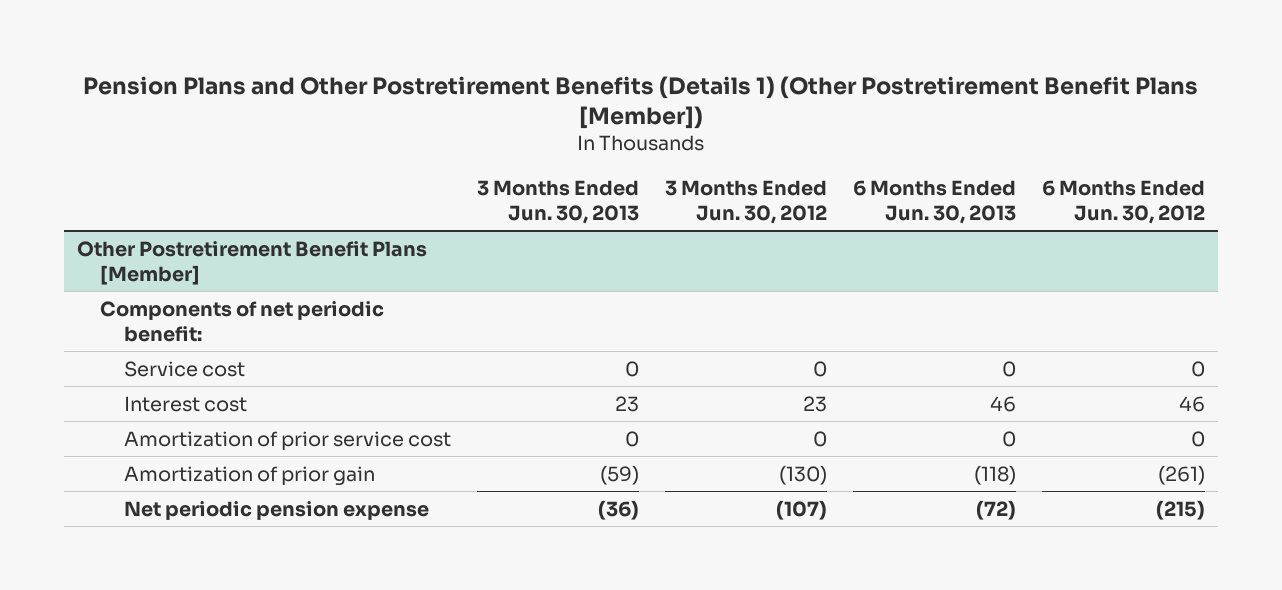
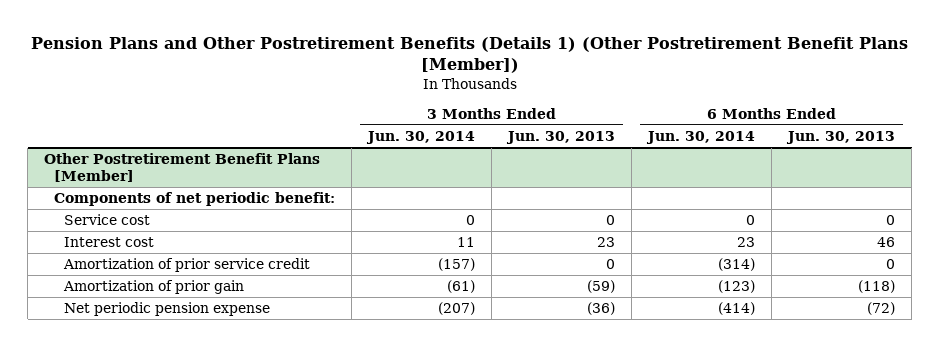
[664,179,827,224] 3 Months Ended Jun. 30, 2012 -> none
[1041,179,1205,224] 6 Months Ended Jun. 30, 2012 -> none
none -> [366,130,476,144] Jun. 30, 2014
none -> [646,130,756,144] Jun. 30, 2014
[124,430,452,450] Amortization of prior service cost -> [63,258,311,273] Amortization of prior service credit

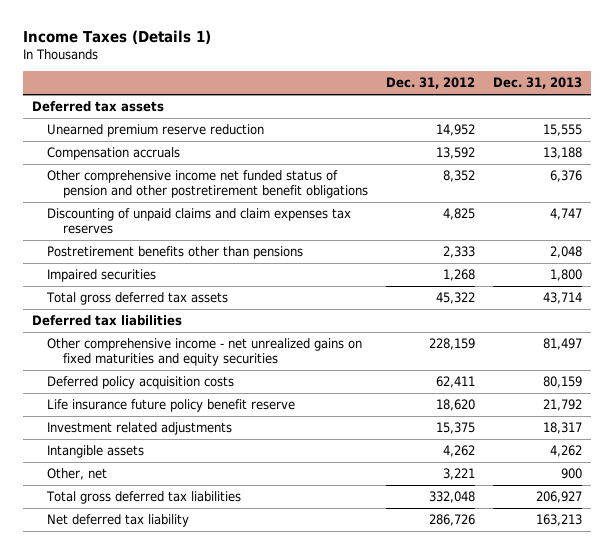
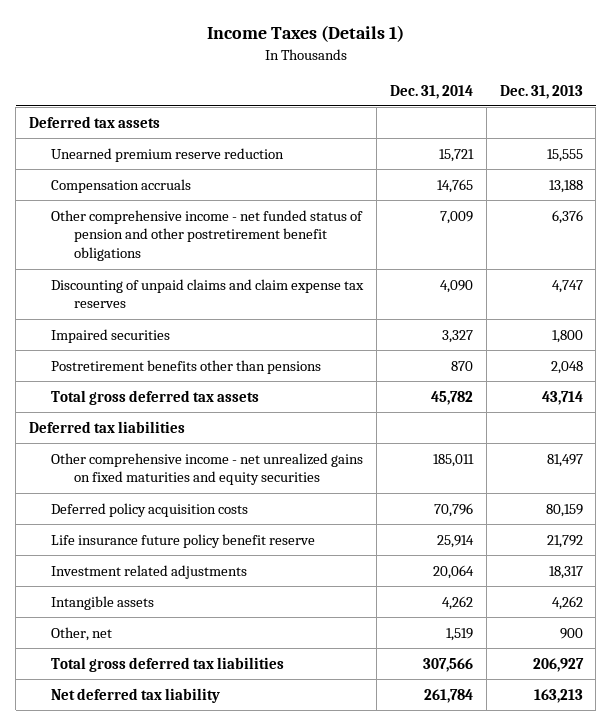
[385,77,475,90] Dec. 31, 2012 -> none
none -> [389,84,473,99] Dec. 31, 2014
[47,170,368,199] Other comprehensive income net funded status of pension and other postretirement benefit obligations -> [51,209,364,262] Other comprehensive income - net funded status of pension and other postretirement benefit obligations
[47,208,352,235] Discounting of unpaid claims and claim expenses tax reserves -> [51,278,365,309] Discounting of unpaid claims and claim expense tax reserves
[47,246,304,260] Postretirement benefits other than pensions -> [51,359,322,374] Postretirement benefits other than pensions

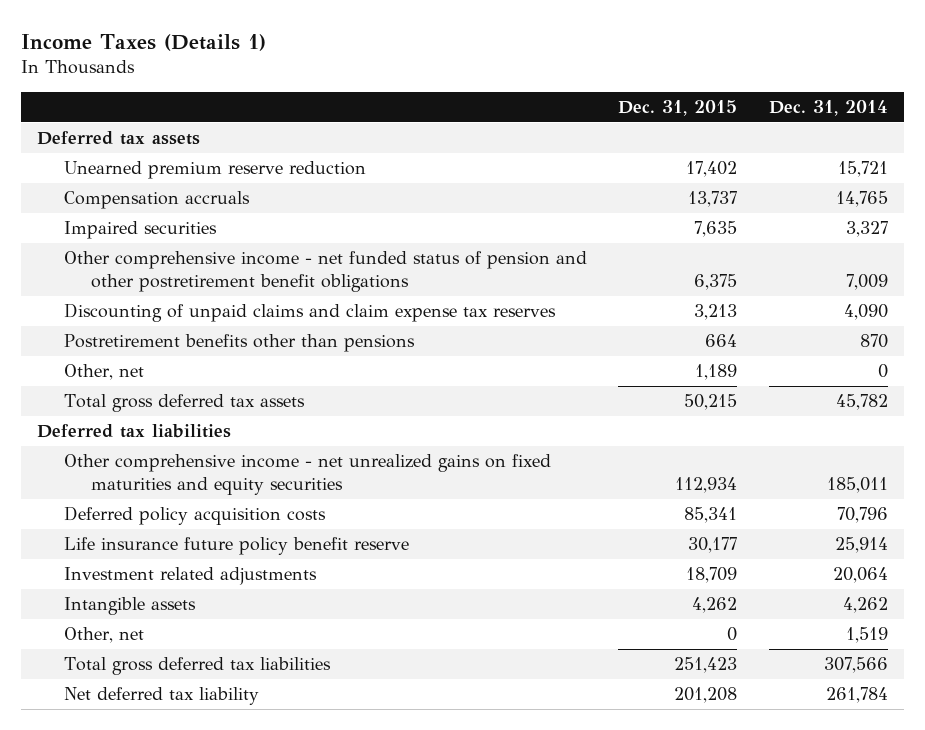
[499,84,583,99] Dec. 31, 2013 -> none
none -> [618,99,738,116] Dec. 31, 2015
[51,328,171,343] Impaired securities -> [63,221,217,240] Impaired securities
none -> [63,364,144,381] Other, net

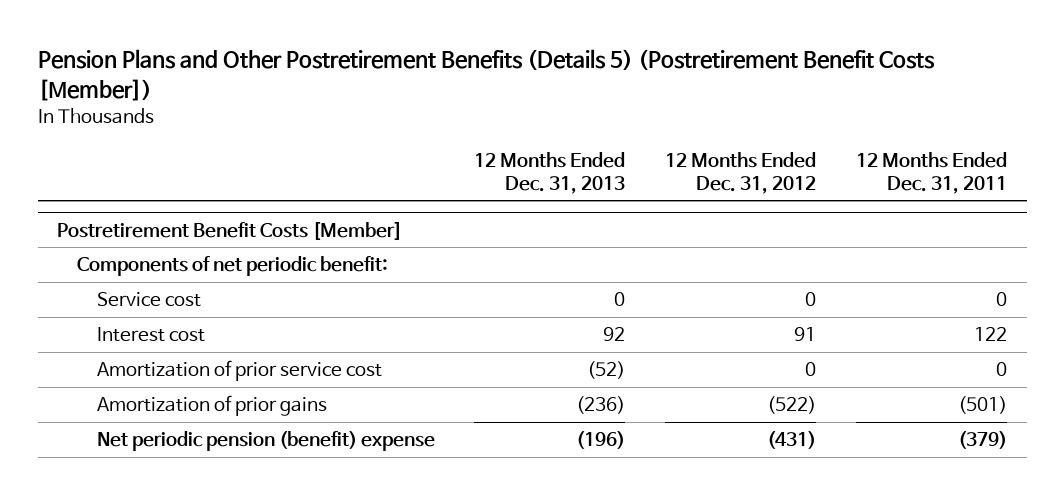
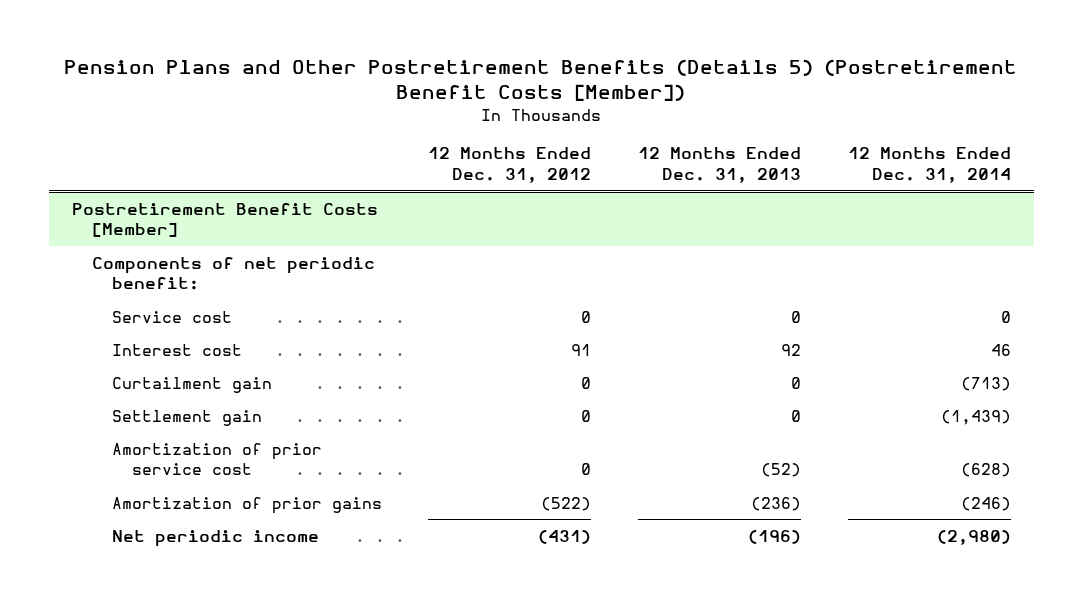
[855,151,1007,194] 12 Months Ended Dec. 31, 2011 -> none
none -> [847,147,1011,184] 12 Months Ended Dec. 31, 2014
none -> [111,376,272,393] Curtailment gain
none -> [111,409,262,426] Settlement gain
[96,431,435,452] Net periodic pension (benefit) expense -> [111,529,319,547] Net periodic income

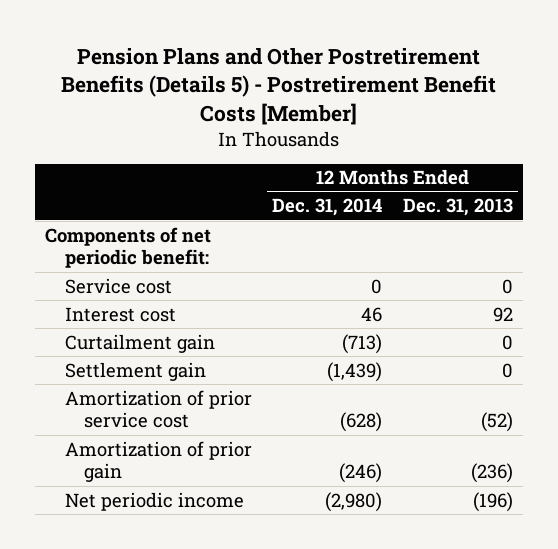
[64,58,1018,101] Pension Plans and Other Postretirement Benefits (Details 5) (Postretirement Benefit Costs [Member]) -> [61,47,497,125] Pension Plans and Other Postretirement Benefits (Details 5) - Postretirement Benefit Costs [Member]
[428,147,592,184] 12 Months Ended Dec. 31, 2012 -> none
[71,202,378,238] Postretirement Benefit Costs [Member] -> none
[111,496,382,514] Amortization of prior gains -> [64,440,252,483] Amortization of prior gain

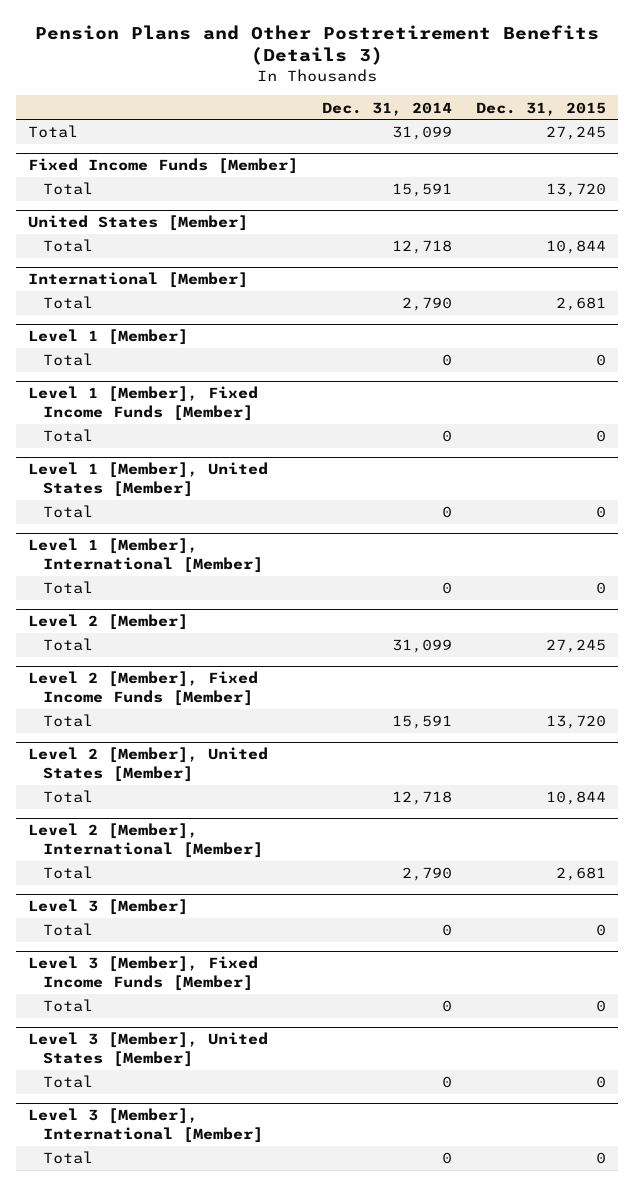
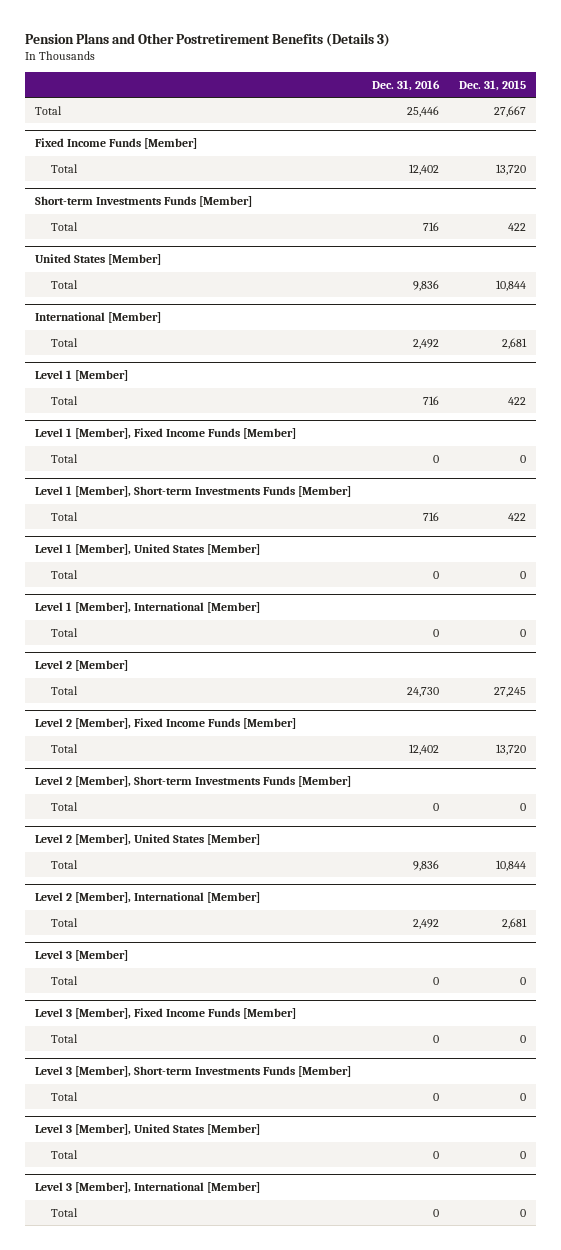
[321,101,452,116] Dec. 31, 2014 -> none
none -> [371,79,440,91] Dec. 31, 2016
[546,126,607,141] 27,245 -> [494,105,527,117] 27,667
none -> [35,196,253,208] Short-term Investments Funds [Member]
none -> [50,221,78,231] Total
[596,354,607,367] 0 -> [508,396,527,405] 422
none -> [35,486,352,498] Level 1 [Member], Short-term Investments Funds [Member]
none -> [50,511,78,521] Total
none -> [35,776,352,788] Level 2 [Member], Short-term Investments Funds [Member]
none -> [50,801,78,811] Total
none -> [35,1066,352,1078] Level 3 [Member], Short-term Investments Funds [Member]
none -> [50,1091,78,1101] Total

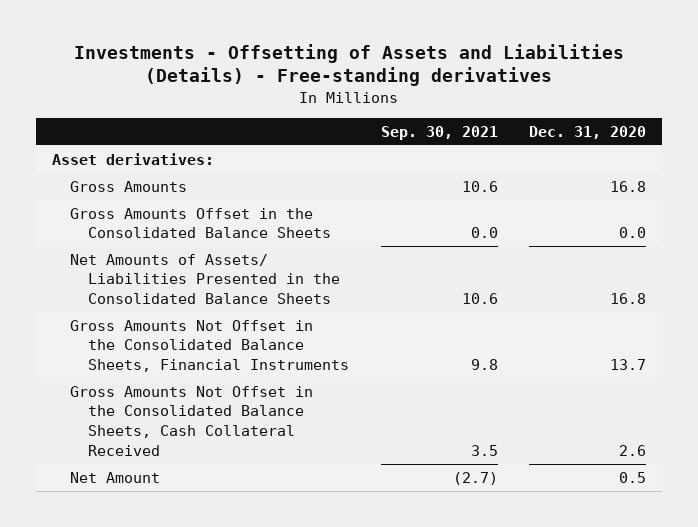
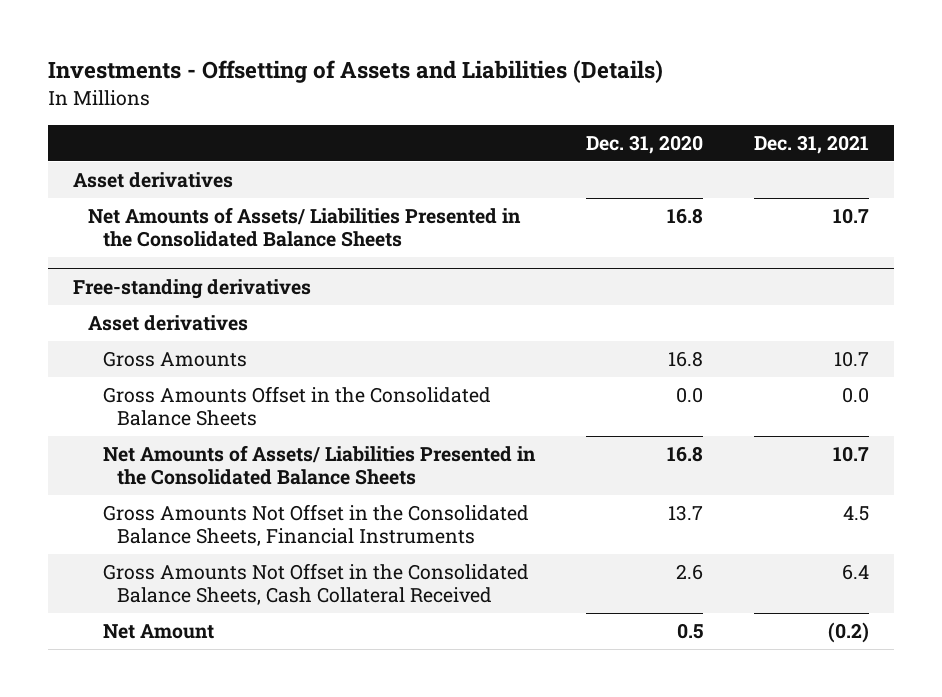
[73,43,624,87] Investments - Offsetting of Assets and Liabilities (Details) - Free-standing derivatives -> [47,60,663,84] Investments - Offsetting of Assets and Liabilities (Details)
[380,125,498,140] Sep. 30, 2021 -> none
none -> [753,134,869,154] Dec. 31, 2021
[51,152,214,165] Asset derivatives: -> [73,172,234,189] Asset derivatives
none -> [87,207,521,248] Net Amounts of Assets/ Liabilities Presented in the Consolidated Balance Sheets
none -> [73,278,312,299] Free-standing derivatives
none -> [87,315,248,332] Asset derivatives

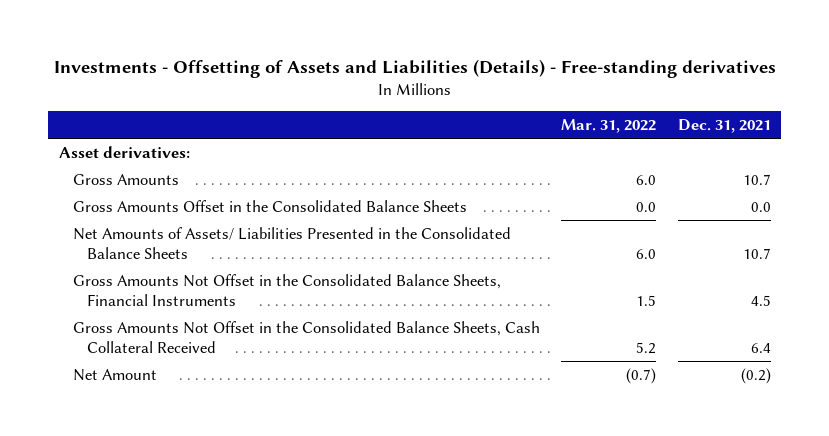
[47,60,663,84] Investments - Offsetting of Assets and Liabilities (Details) -> [53,59,776,79] Investments - Offsetting of Assets and Liabilities (Details) - Free-standing derivatives
[585,134,703,154] Dec. 31, 2020 -> none
none -> [561,119,657,134] Mar. 31, 2022
[87,207,521,248] Net Amounts of Assets/ Liabilities Presented in the Consolidated Balance Sheets -> none
[73,278,312,299] Free-standing derivatives -> none
[87,315,248,332] Asset derivatives -> none
[73,172,234,189] Asset derivatives -> [58,145,190,158] Asset derivatives:

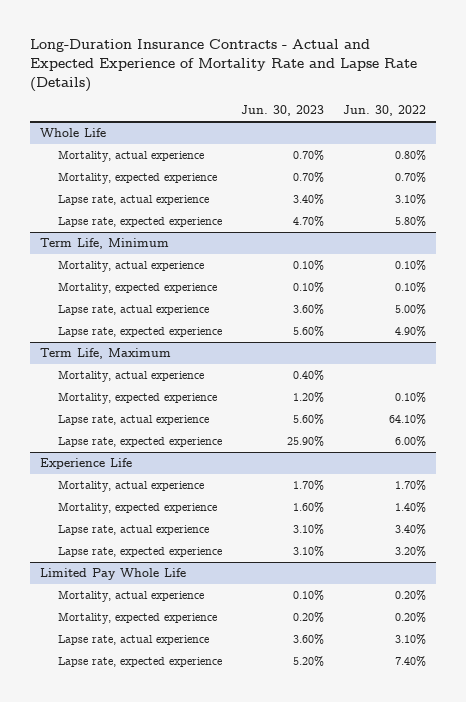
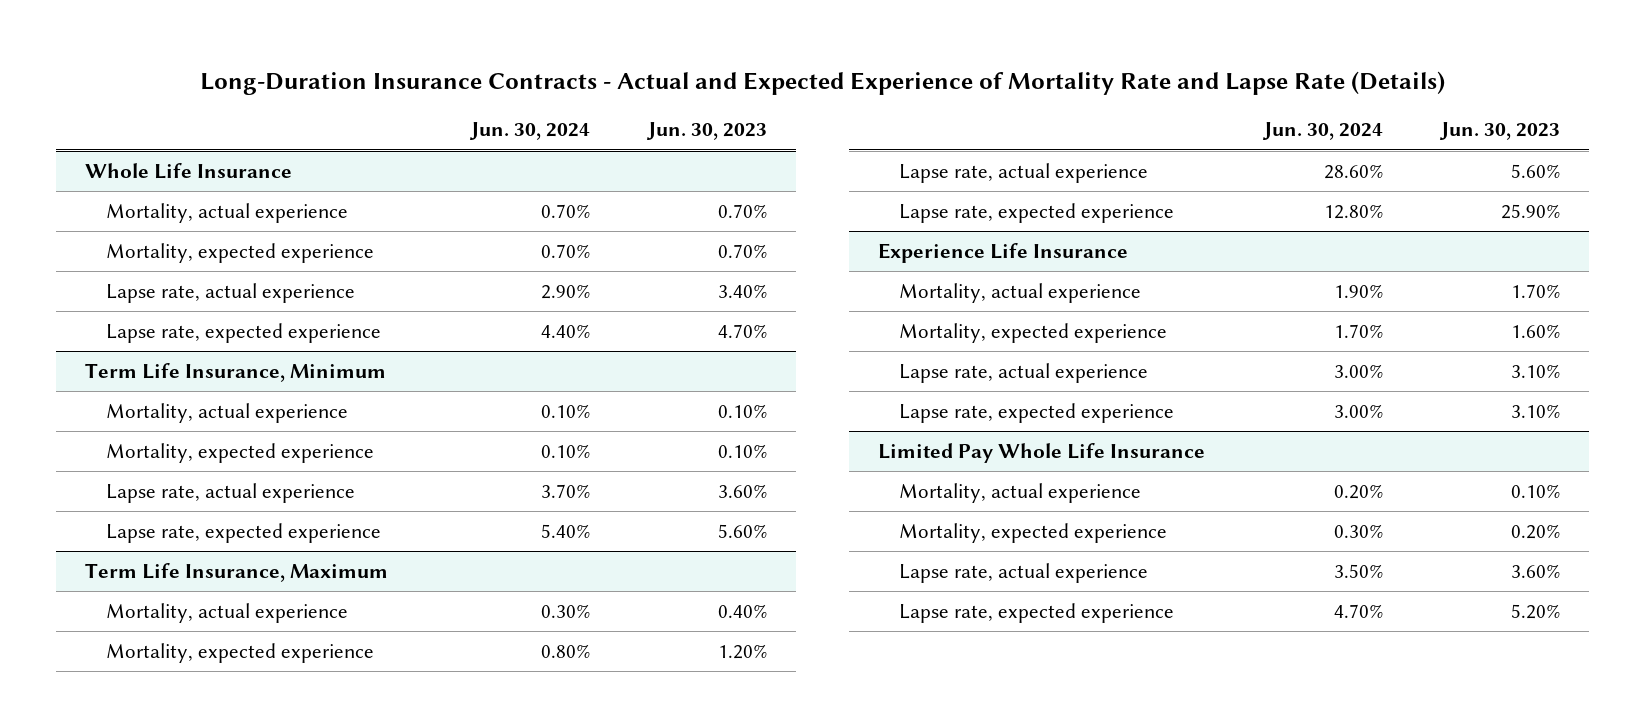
[343,105,427,117] Jun. 30, 2022 -> none
none -> [468,122,590,141] Jun. 30, 2024
[39,128,106,139] Whole Life -> [85,162,293,179] Whole Life Insurance
[39,238,169,250] Term Life, Minimum -> [85,362,387,382] Term Life Insurance, Minimum
[39,348,171,360] Term Life, Maximum -> [85,562,389,582] Term Life Insurance, Maximum
[39,458,132,470] Experience Life -> [878,242,1129,263] Experience Life Insurance
[39,568,186,581] Limited Pay Whole Life -> [878,442,1206,463] Limited Pay Whole Life Insurance

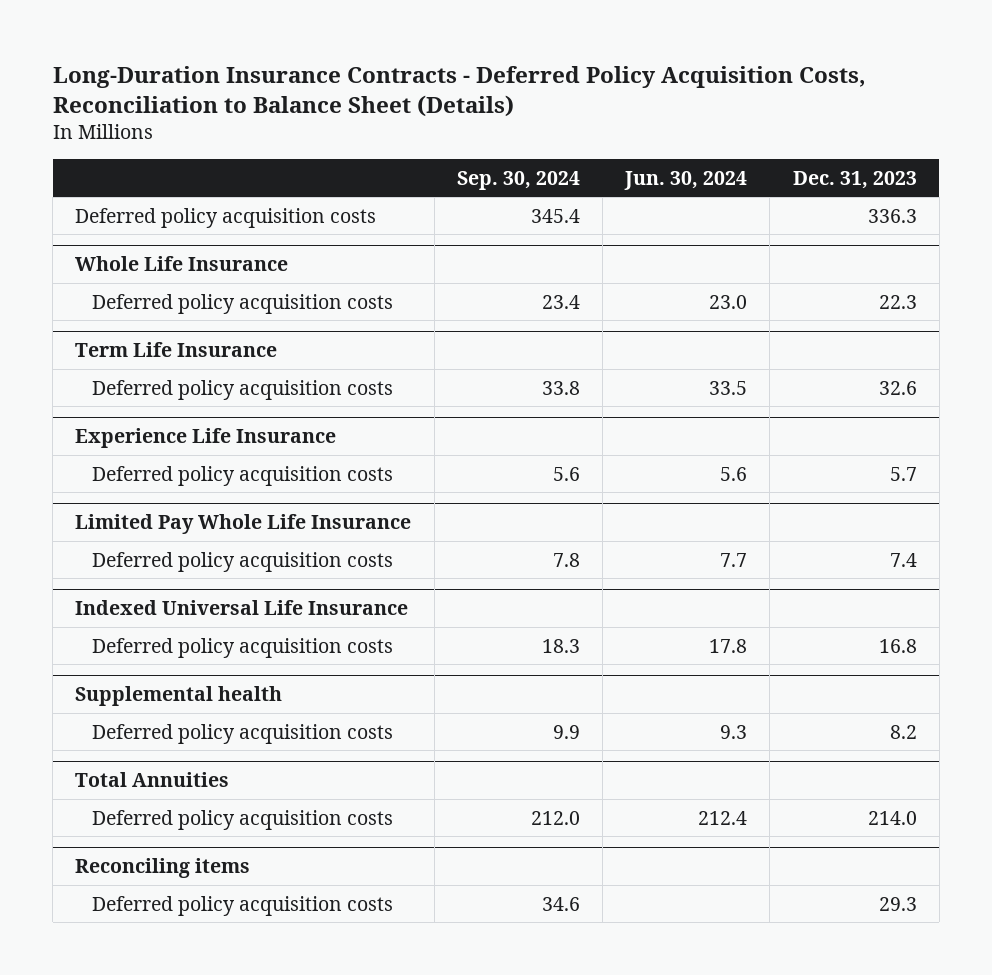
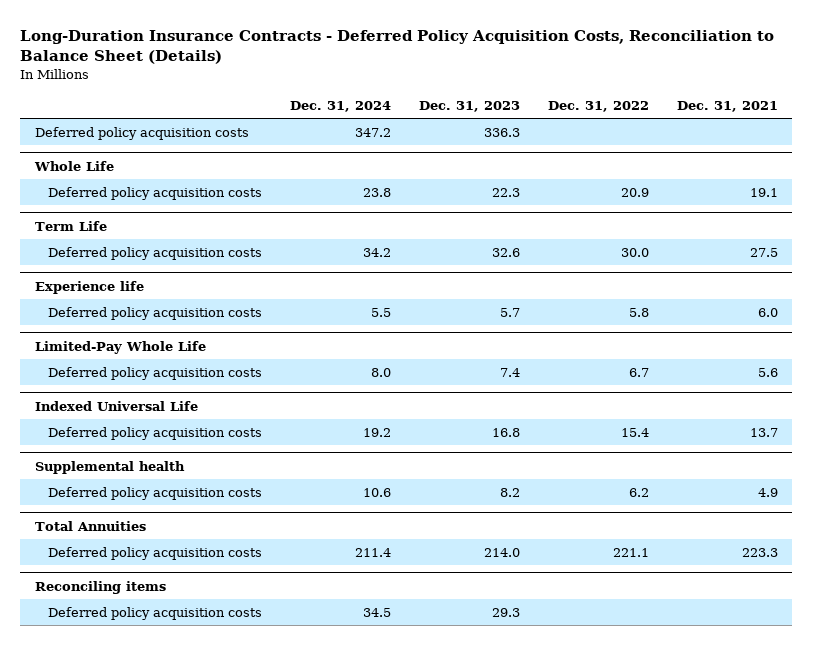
[456,170,580,190] Sep. 30, 2024 -> none
[624,170,748,190] Jun. 30, 2024 -> none
none -> [289,100,391,112] Dec. 31, 2024
none -> [548,100,650,112] Dec. 31, 2022
none -> [677,100,779,112] Dec. 31, 2021
[75,256,289,272] Whole Life Insurance -> [33,160,114,171] Whole Life
[75,342,278,358] Term Life Insurance -> [34,220,107,231] Term Life
[75,428,337,449] Experience Life Insurance -> [34,280,144,294] Experience life
[75,514,412,535] Limited Pay Whole Life Insurance -> [34,340,206,354] Limited-Pay Whole Life
[75,600,409,616] Indexed Universal Life Insurance -> [34,400,198,411] Indexed Universal Life

